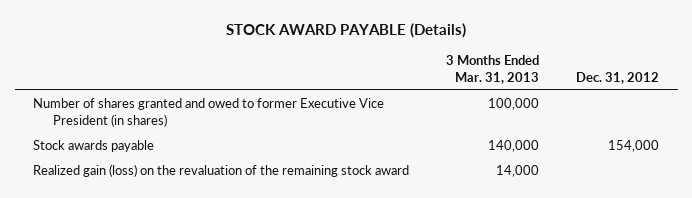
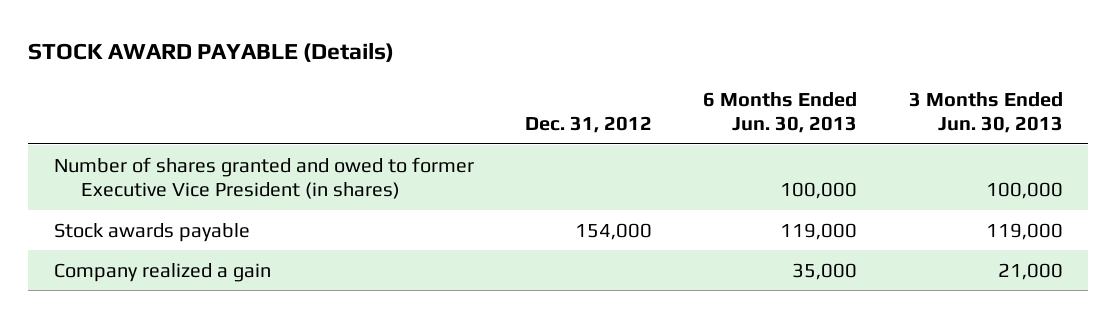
[446,55,540,84] 3 Months Ended Mar. 31, 2013 -> none
none -> [703,91,858,134] 6 Months Ended Jun. 30, 2013
none -> [908,91,1063,134] 3 Months Ended Jun. 30, 2013
[33,164,410,178] Realized gain (loss) on the revaluation of the remaining stock award -> [53,262,271,282] Company realized a gain

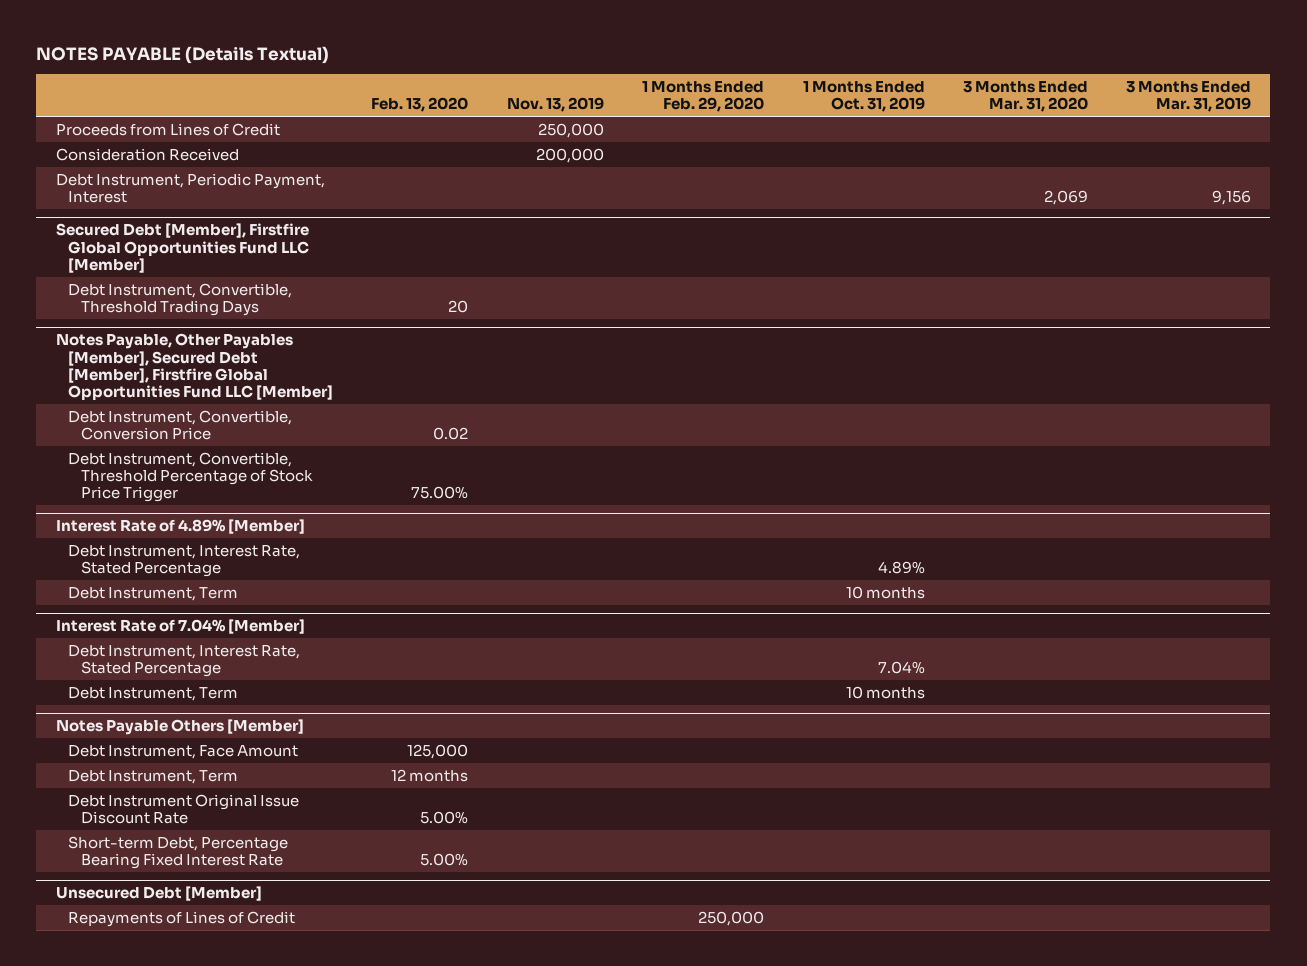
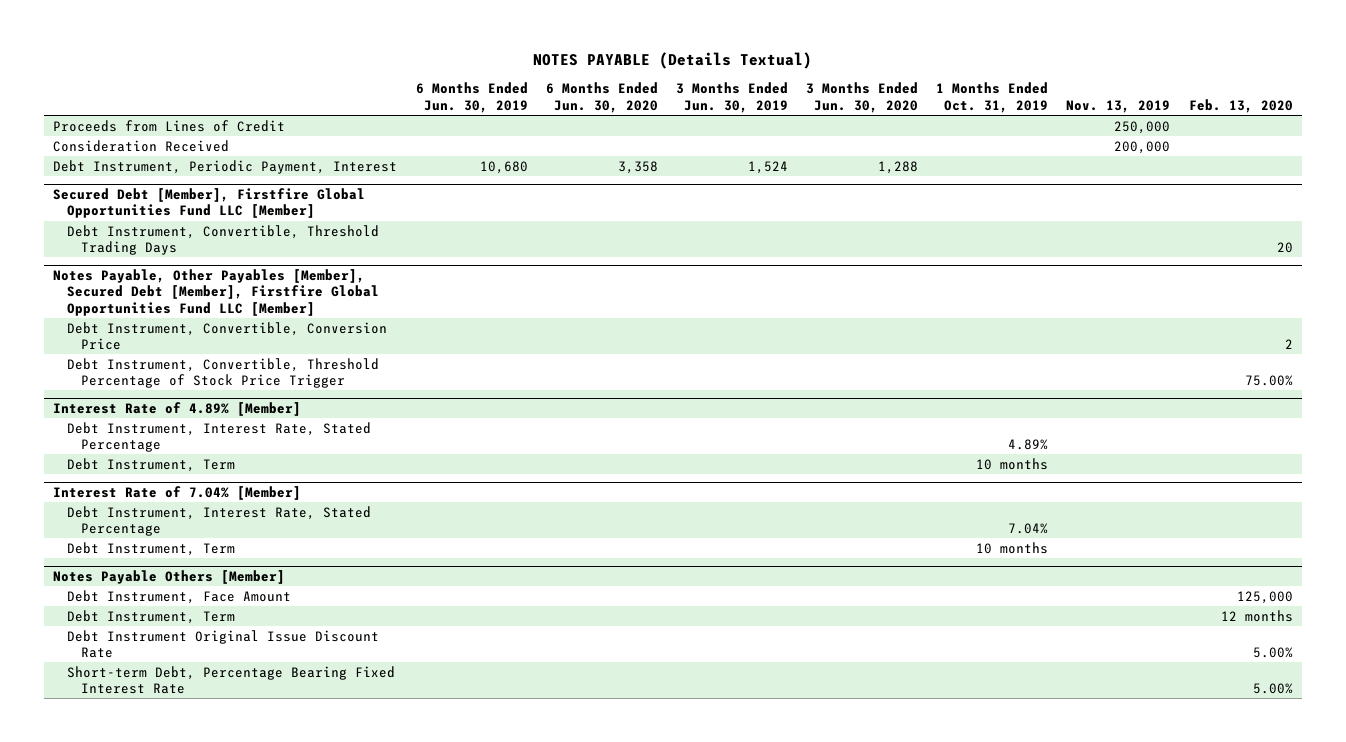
[642,81,765,113] 1 Months Ended Feb. 29, 2020 -> none
[962,81,1088,113] 3 Months Ended Mar. 31, 2020 -> none
[1126,81,1252,113] 3 Months Ended Mar. 31, 2019 -> none
none -> [415,82,528,113] 6 Months Ended Jun. 30, 2019
none -> [545,82,658,113] 6 Months Ended Jun. 30, 2020
none -> [675,82,788,113] 3 Months Ended Jun. 30, 2019
none -> [806,82,919,113] 3 Months Ended Jun. 30, 2020
[433,426,469,440] 0.02 -> [1284,339,1293,350] 2
[55,886,262,902] Unsecured Debt [Member] -> none
[68,910,296,927] Repayments of Lines of Credit -> none

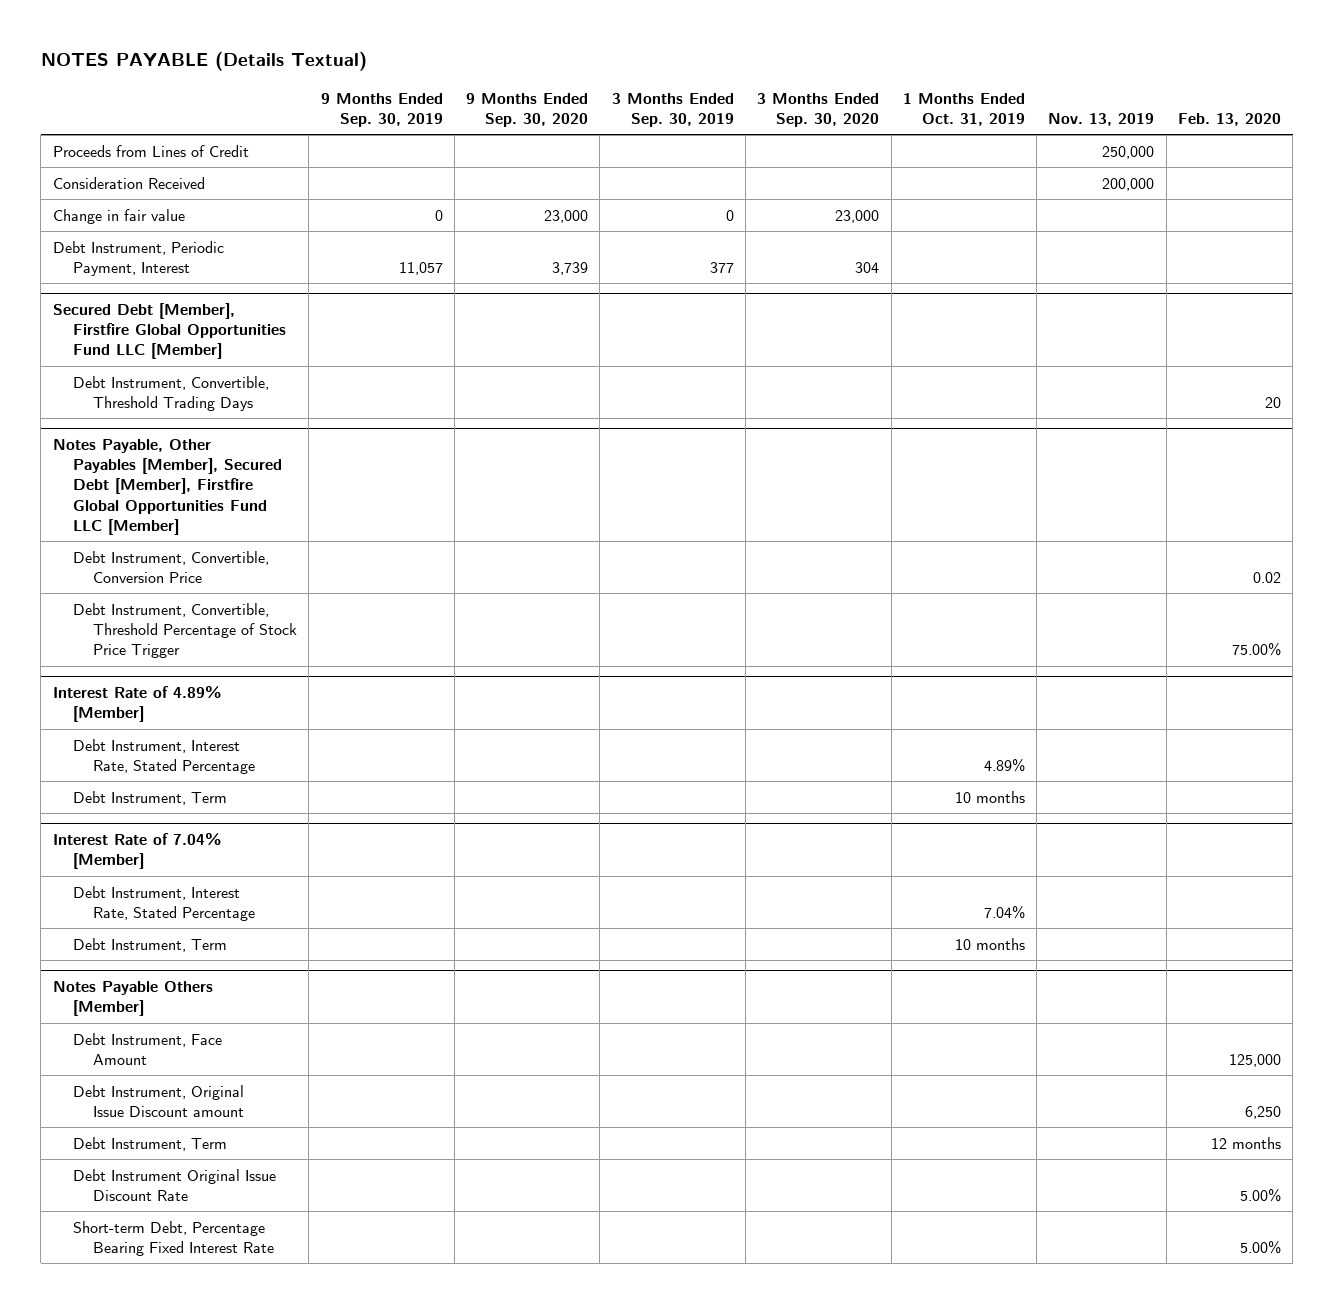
[415,82,528,113] 6 Months Ended Jun. 30, 2019 -> none
[545,82,658,113] 6 Months Ended Jun. 30, 2020 -> none
[675,82,788,113] 3 Months Ended Jun. 30, 2019 -> none
[806,82,919,113] 3 Months Ended Jun. 30, 2020 -> none
none -> [320,92,443,127] 9 Months Ended Sep. 30, 2019
none -> [466,92,589,127] 9 Months Ended Sep. 30, 2020
none -> [611,92,734,127] 3 Months Ended Sep. 30, 2019
none -> [757,92,880,127] 3 Months Ended Sep. 30, 2020
none -> [52,208,185,224] Change in fair value
[1284,339,1293,350] 2 -> [1252,571,1281,583] 0.02
none -> [72,1084,245,1117] Debt Instrument, Original Issue Discount amount

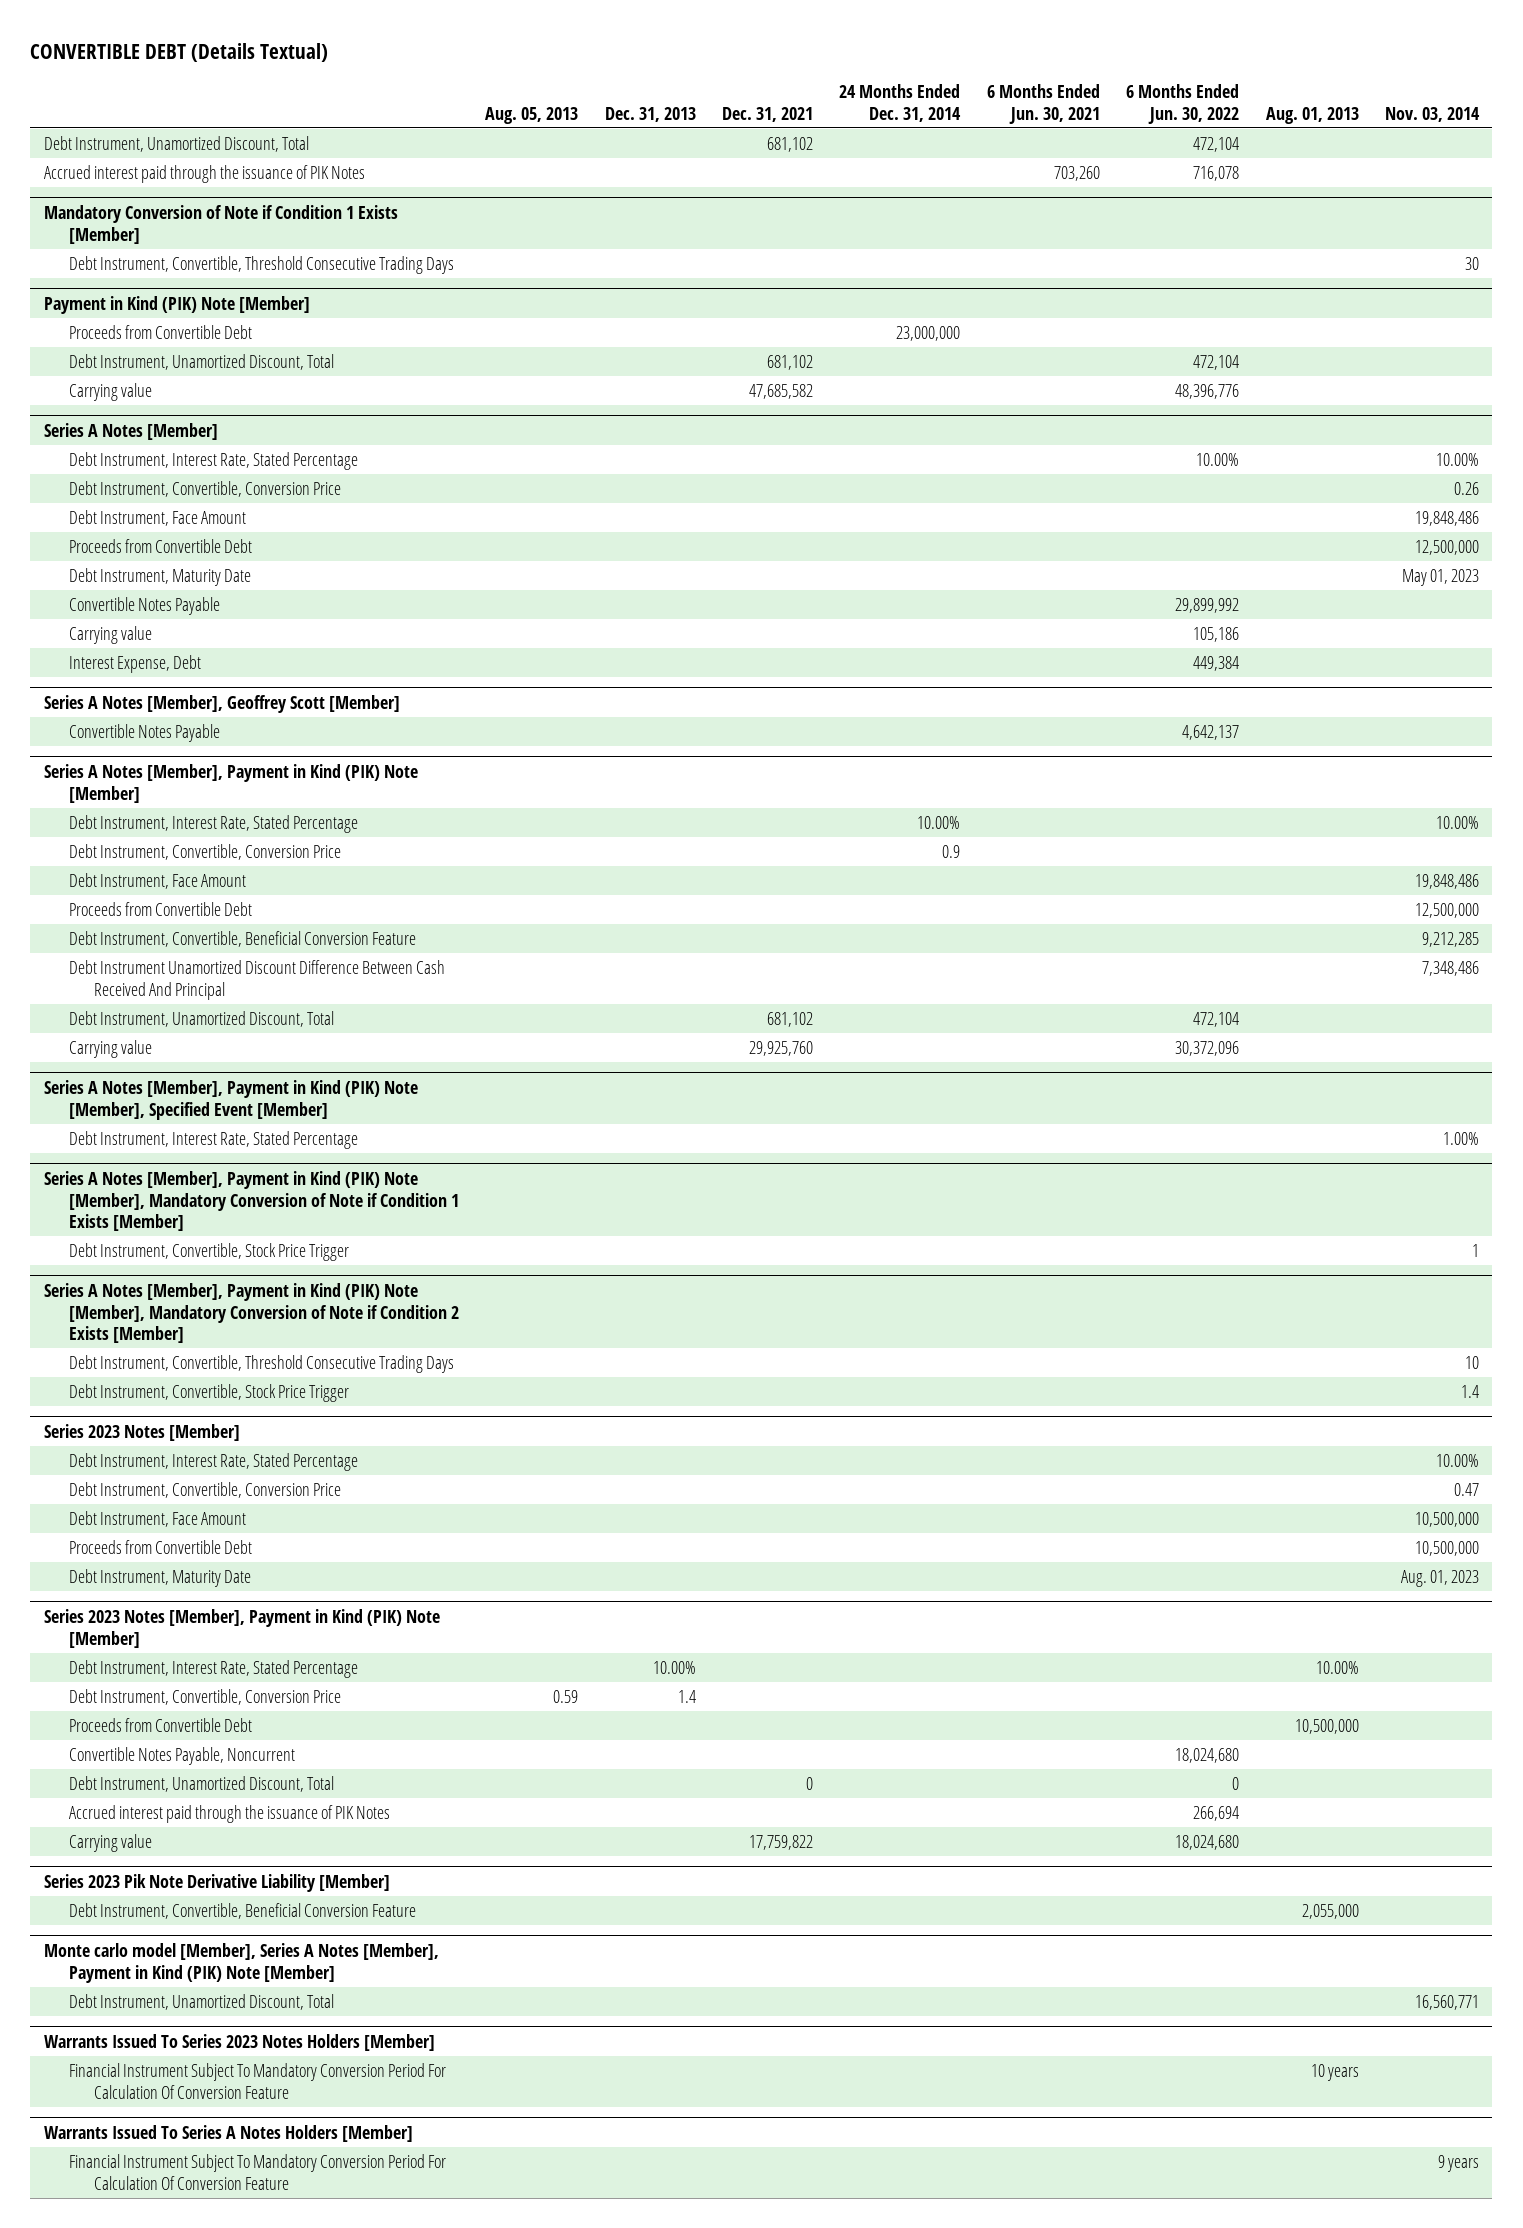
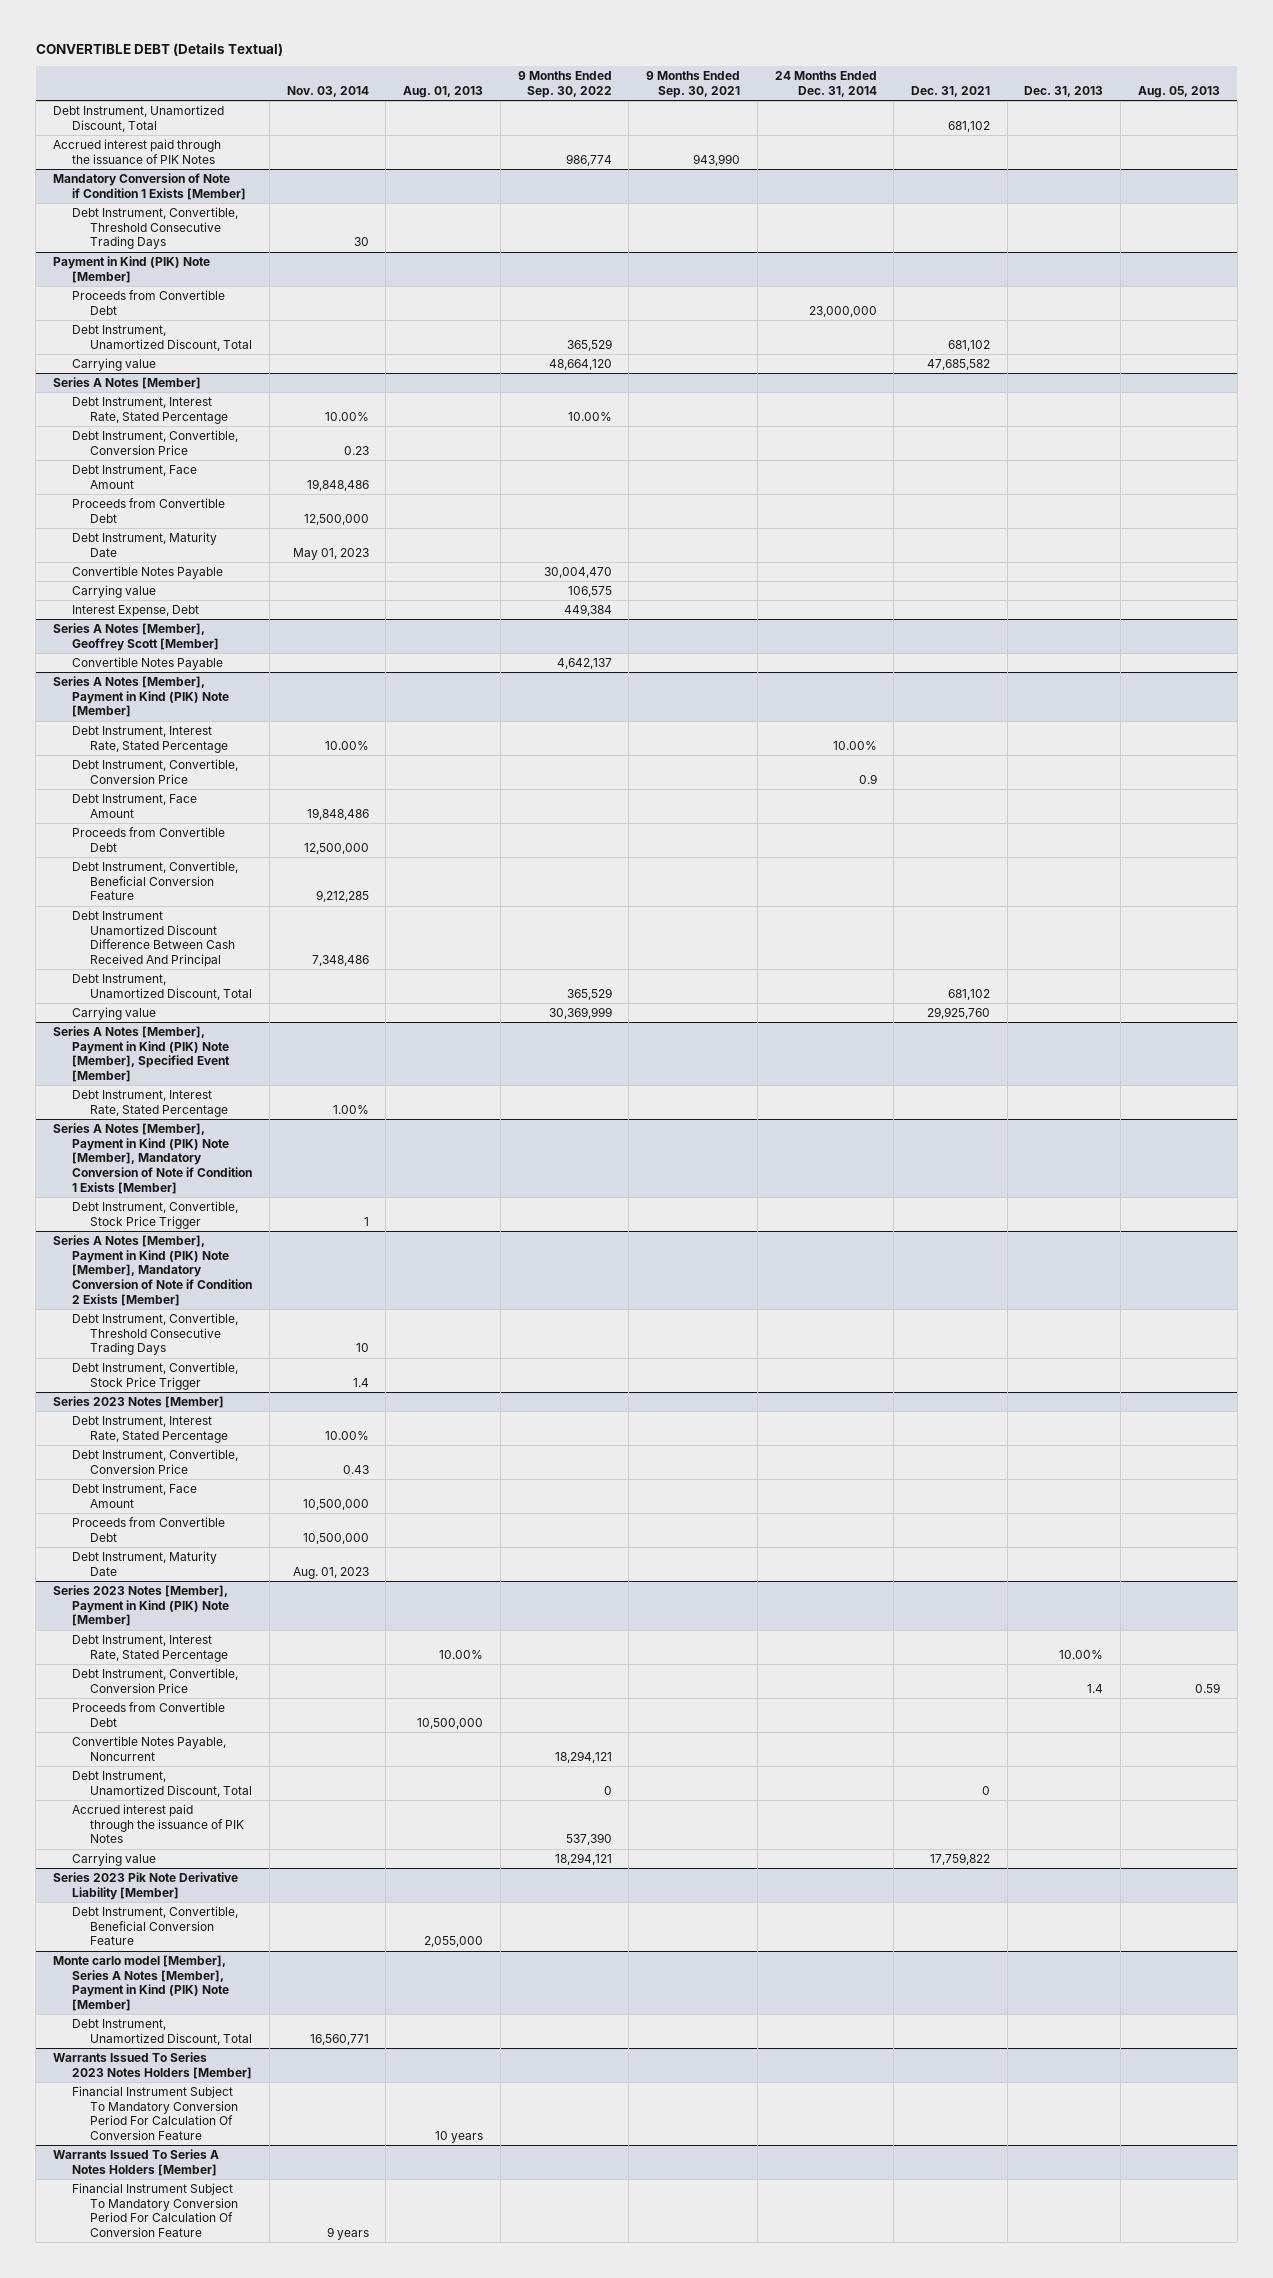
[986,83,1100,124] 6 Months Ended Jun. 30, 2021 -> none
[1126,83,1240,124] 6 Months Ended Jun. 30, 2022 -> none
none -> [517,71,612,98] 9 Months Ended Sep. 30, 2022
none -> [646,71,741,98] 9 Months Ended Sep. 30, 2021
[1454,481,1480,495] 0.26 -> [343,445,369,455] 0.23
[1454,1482,1480,1496] 0.47 -> [342,1464,369,1474] 0.43

